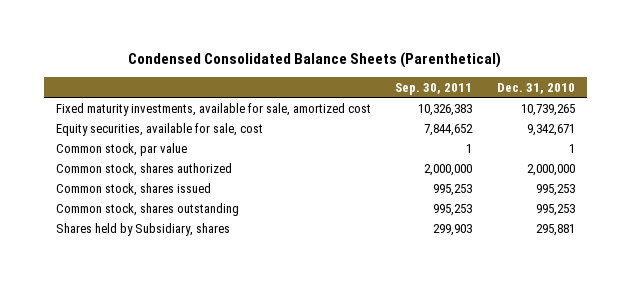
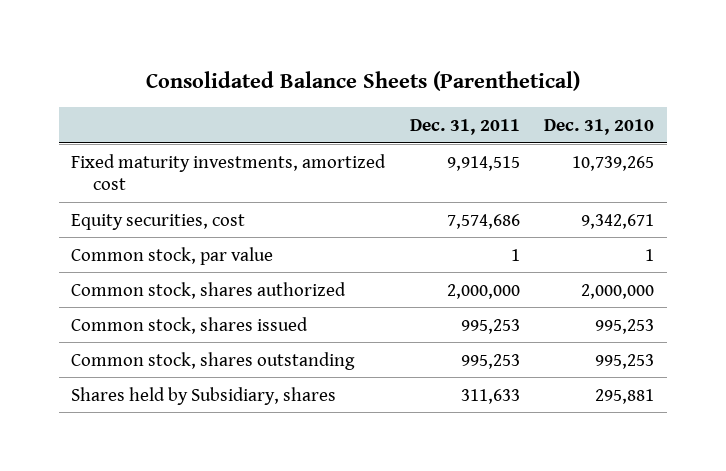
[128,52,502,69] Condensed Consolidated Balance Sheets (Parenthetical) -> [145,71,580,92] Consolidated Balance Sheets (Parenthetical)
[395,83,473,96] Sep. 30, 2011 -> none
none -> [409,118,520,135] Dec. 31, 2011
[55,102,371,116] Fixed maturity investments, available for sale, amortized cost -> [71,153,387,190] Fixed maturity investments, amortized cost
[55,122,263,136] Equity securities, available for sale, cost -> [71,213,246,230] Equity securities, cost

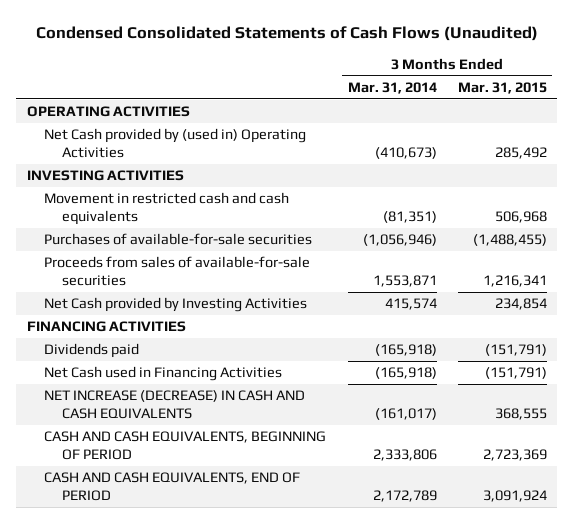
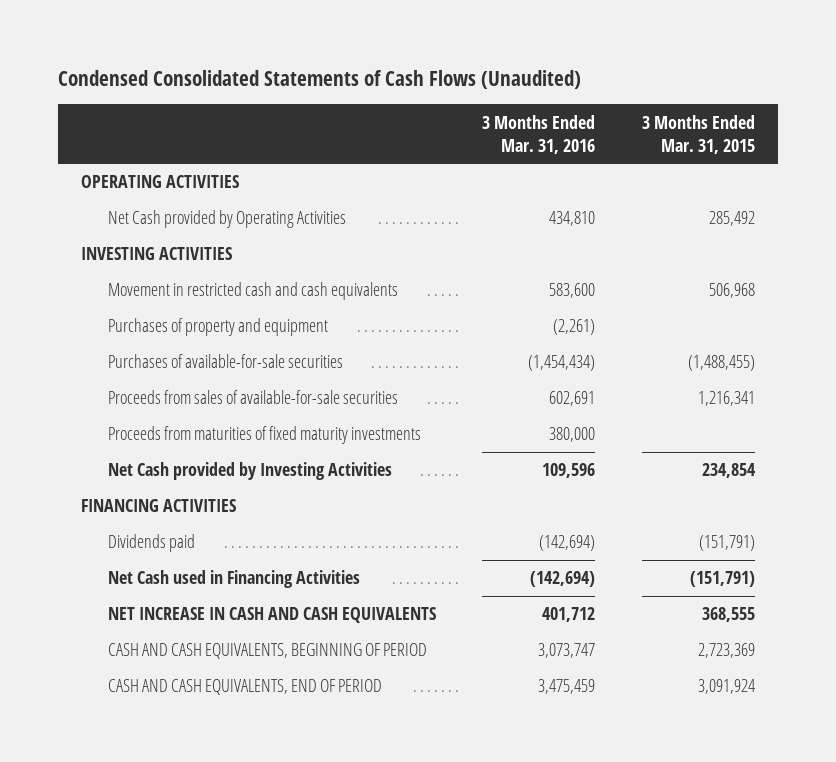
[347,82,437,95] Mar. 31, 2014 -> none
none -> [482,114,596,154] 3 Months Ended Mar. 31, 2016
[44,128,307,159] Net Cash provided by (used in) Operating Activities -> [108,210,347,229] Net Cash provided by Operating Activities
none -> [108,318,329,337] Purchases of property and equipment
none -> [108,426,422,445] Proceeds from maturities of fixed maturity investments
[44,390,306,420] NET INCREASE (DECREASE) IN CASH AND CASH EQUIVALENTS -> [108,607,437,624] NET INCREASE IN CASH AND CASH EQUIVALENTS

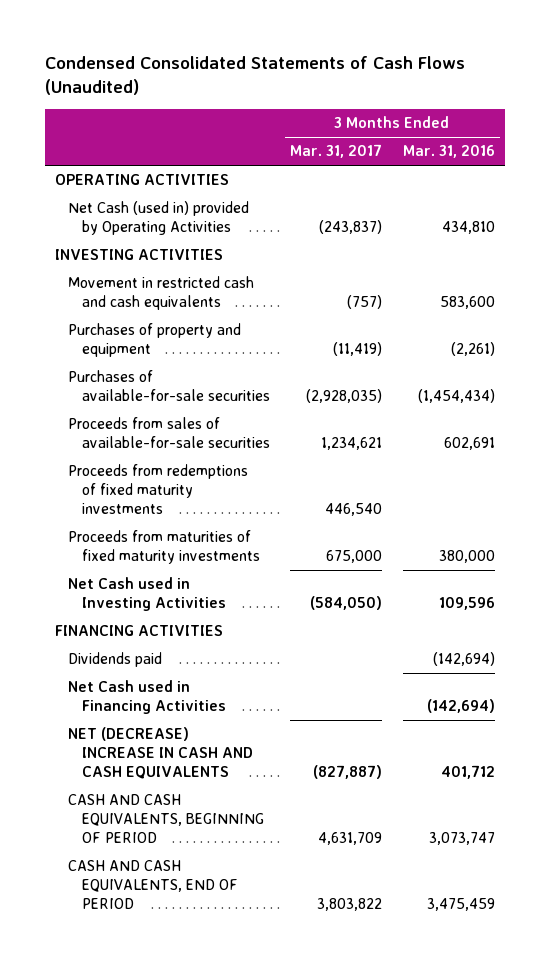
[641,114,755,154] 3 Months Ended Mar. 31, 2015 -> none
none -> [290,144,383,159] Mar. 31, 2017
[108,210,347,229] Net Cash provided by Operating Activities -> [68,201,250,236] Net Cash (used in) provided by Operating Activities
none -> [68,464,249,515] Proceeds from redemptions of fixed maturity investments
[108,462,393,481] Net Cash provided by Investing Activities -> [68,577,226,612] Net Cash used in Investing Activities
[108,607,437,624] NET INCREASE IN CASH AND CASH EQUIVALENTS -> [68,727,253,780] NET (DECREASE) INCREASE IN CASH AND CASH EQUIVALENTS

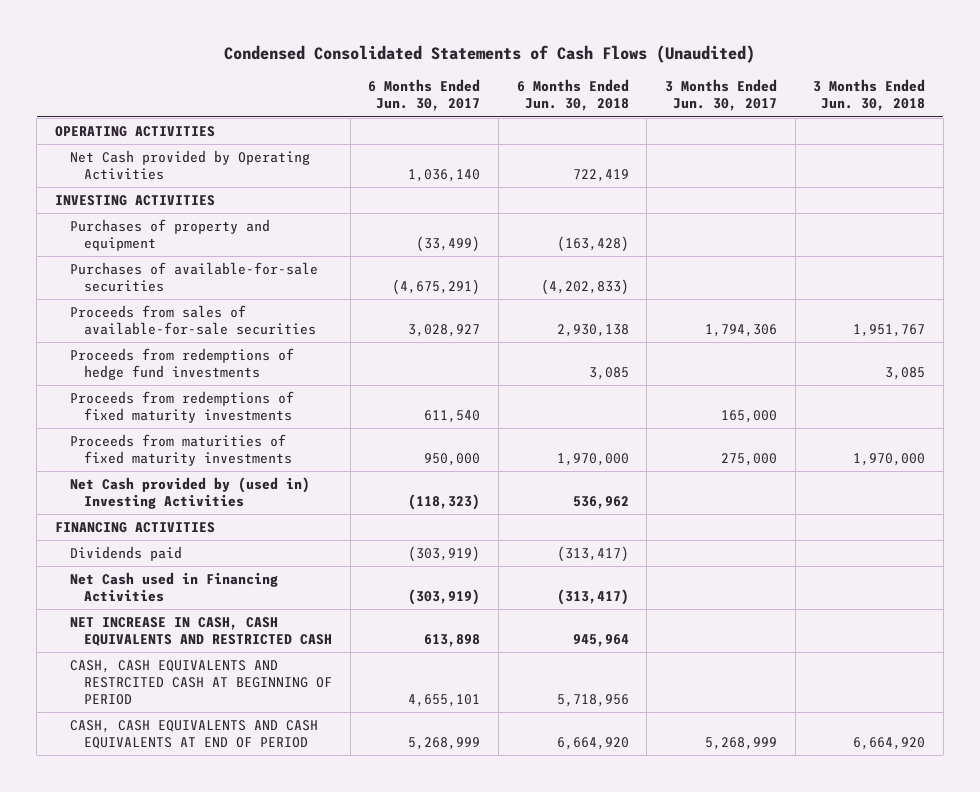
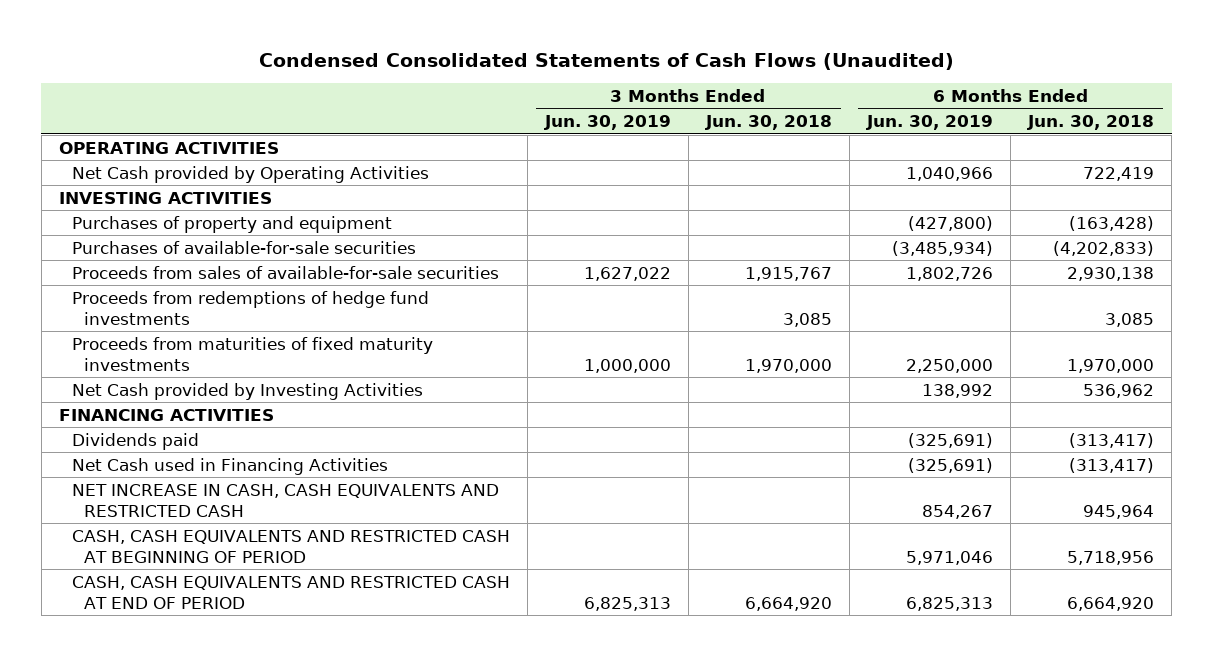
[368,79,481,112] 6 Months Ended Jun. 30, 2017 -> none
[664,79,777,112] 3 Months Ended Jun. 30, 2017 -> none
none -> [543,115,671,131] Jun. 30, 2019
none -> [866,115,994,131] Jun. 30, 2019
[853,324,926,338] 1,951,767 -> [744,266,832,281] 1,915,767
[69,391,294,424] Proceeds from redemptions of fixed maturity investments -> none
[69,477,310,510] Net Cash provided by (used in) Investing Activities -> [71,382,423,400] Net Cash provided by Investing Activities
[69,660,333,706] CASH, CASH EQUIVALENTS AND RESTRCITED CASH AT BEGINNING OF PERIOD -> [71,529,510,563] CASH, CASH EQUIVALENTS AND RESTRICTED CASH AT BEGINNING OF PERIOD
[69,720,318,750] CASH, CASH EQUIVALENTS AND CASH EQUIVALENTS AT END OF PERIOD -> [71,575,510,609] CASH, CASH EQUIVALENTS AND RESTRICTED CASH AT END OF PERIOD

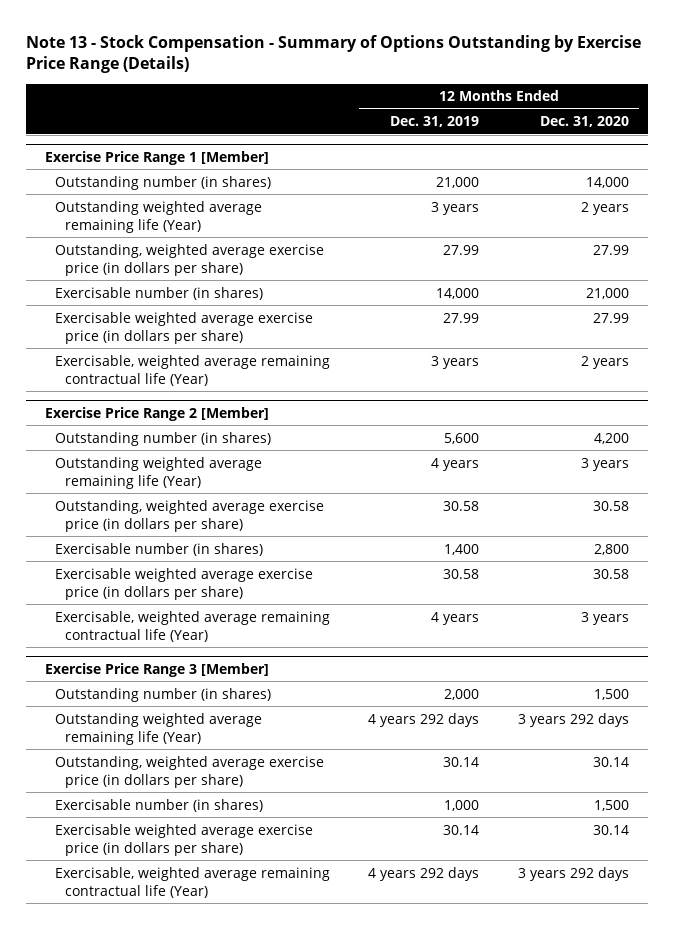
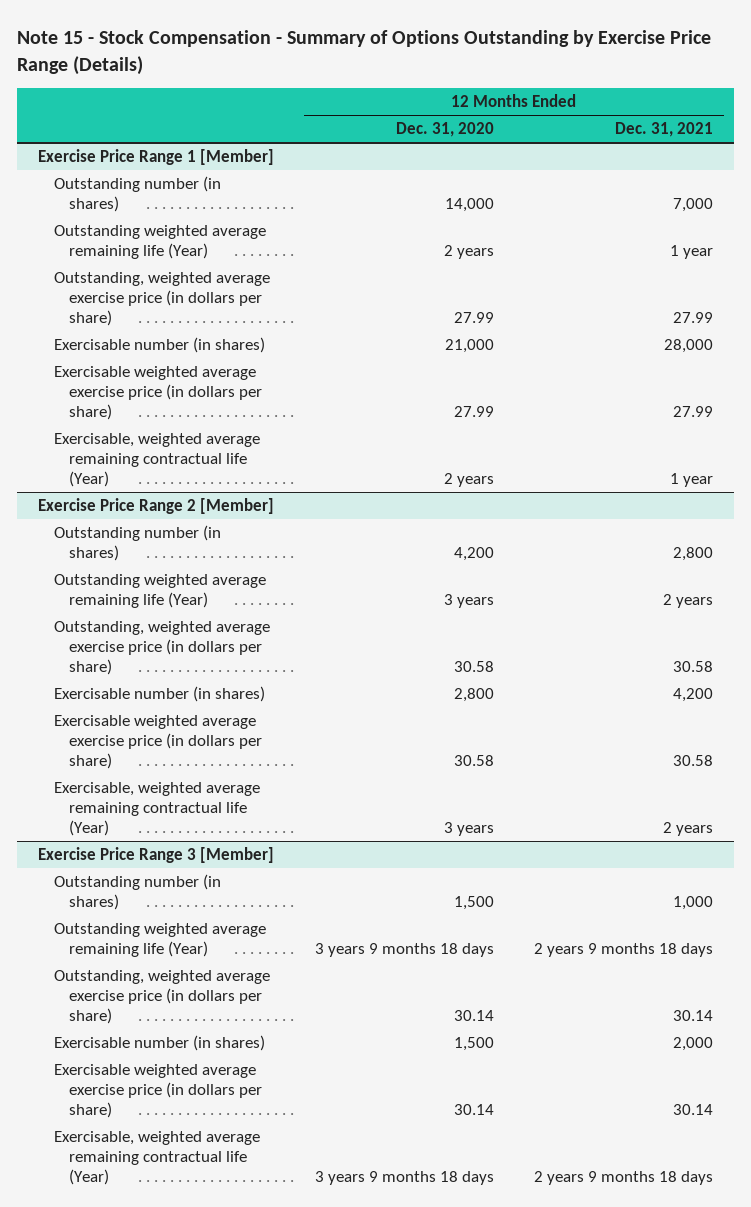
[25,34,641,74] Note 13 - Stock Compensation - Summary of Options Outstanding by Exercise Price Range (Details) -> [17,30,712,75] Note 15 - Stock Compensation - Summary of Options Outstanding by Exercise Price Range (Details)
[390,116,480,128] Dec. 31, 2019 -> none
none -> [615,122,714,138] Dec. 31, 2021
[517,712,629,727] 3 years 292 days -> [314,943,494,958] 3 years 9 months 18 days
[517,866,629,881] 3 years 292 days -> [314,1171,494,1186] 3 years 9 months 18 days

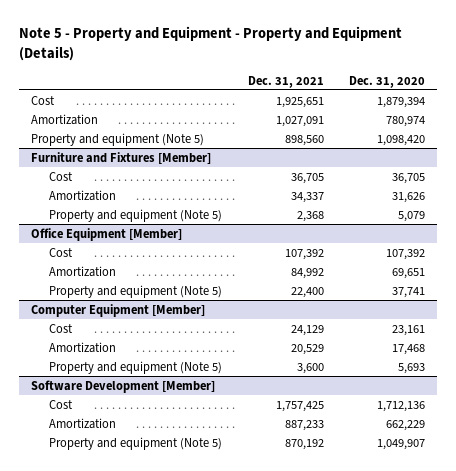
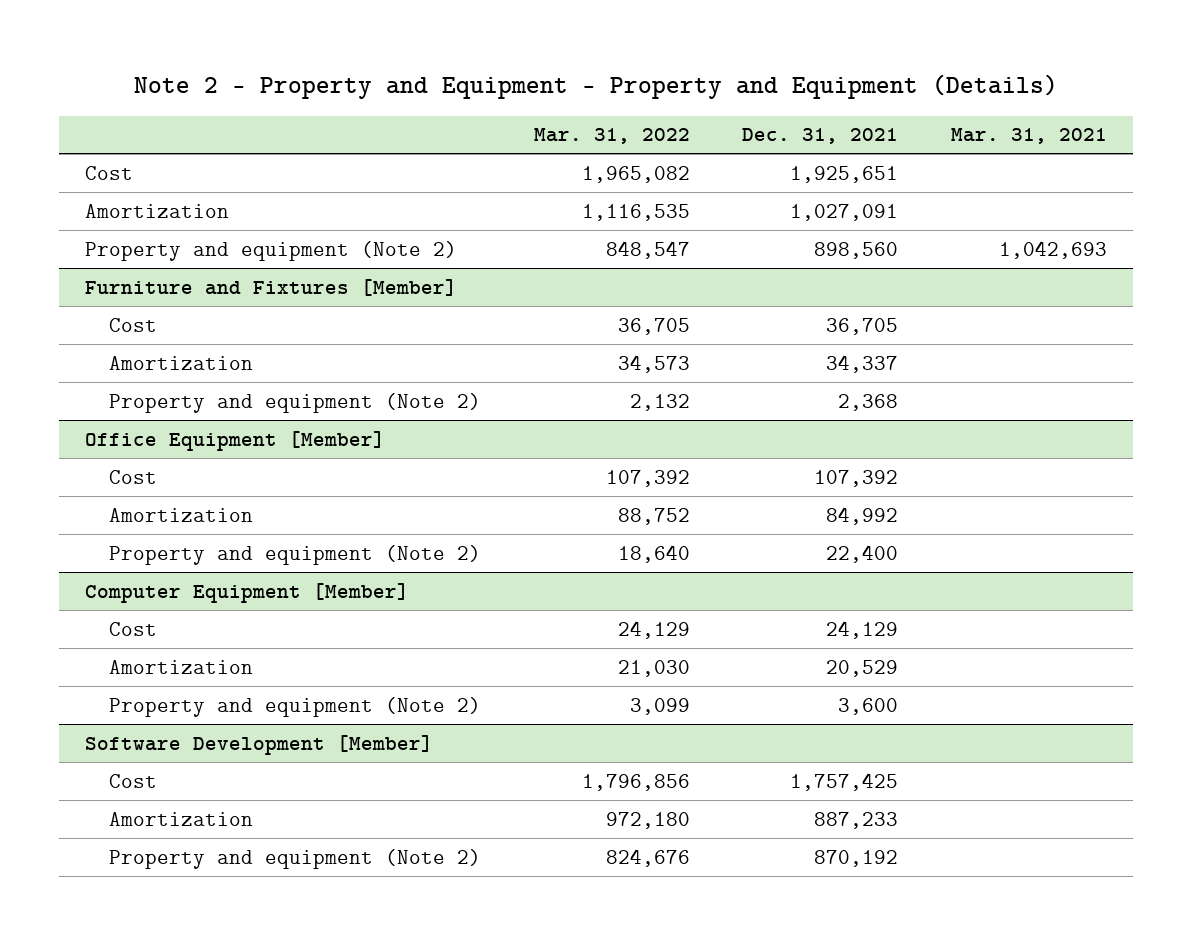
[18,26,402,62] Note 5 - Property and Equipment - Property and Equipment (Details) -> [133,74,1058,100] Note 2 - Property and Equipment - Property and Equipment (Details)
[348,75,425,88] Dec. 31, 2020 -> none
none -> [533,128,690,145] Mar. 31, 2022
none -> [950,128,1107,145] Mar. 31, 2021
[31,132,205,146] Property and equipment (Note 5) -> [85,240,458,261] Property and equipment (Note 2)
[49,208,223,222] Property and equipment (Note 5) -> [109,392,482,413] Property and equipment (Note 2)
[49,284,223,298] Property and equipment (Note 5) -> [109,544,482,565] Property and equipment (Note 2)
[49,360,223,374] Property and equipment (Note 5) -> [109,696,482,717] Property and equipment (Note 2)
[49,436,223,450] Property and equipment (Note 5) -> [109,848,482,869] Property and equipment (Note 2)

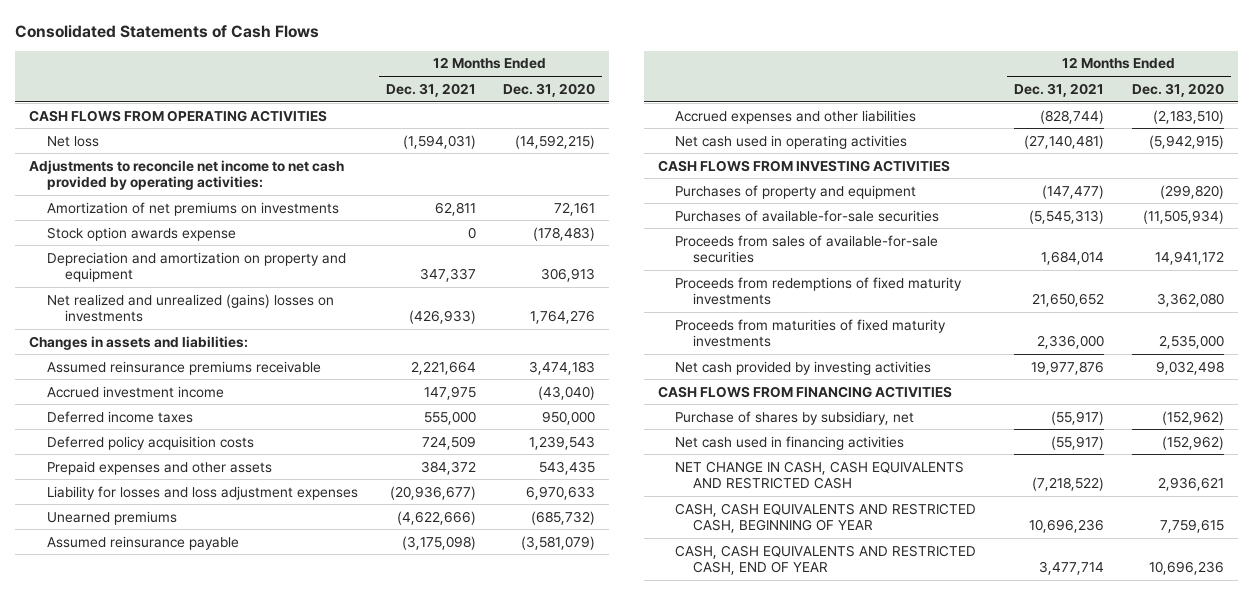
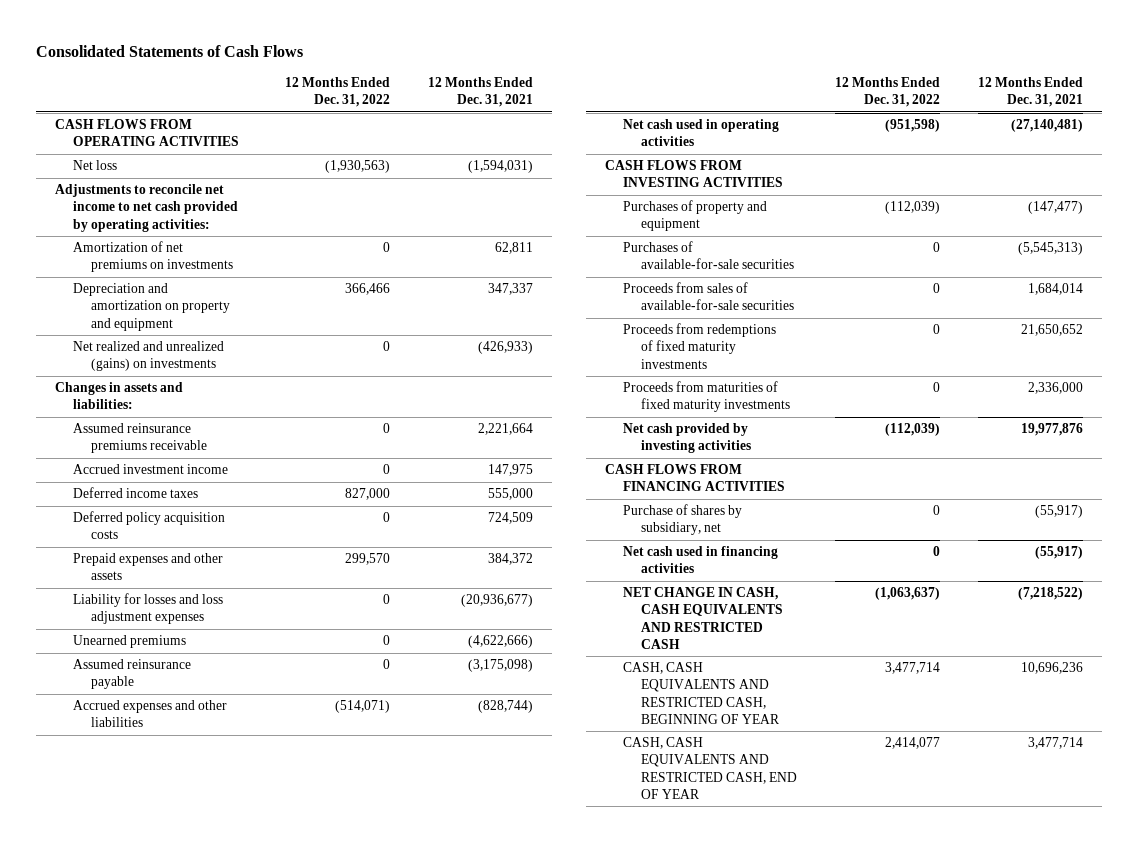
[503,82,596,97] Dec. 31, 2020 -> none
none -> [284,77,390,108] 12 Months Ended Dec. 31, 2022
[46,226,236,241] Stock option awards expense -> none
[46,293,334,323] Net realized and unrealized (gains) losses on investments -> [73,341,225,372] Net realized and unrealized (gains) on investments

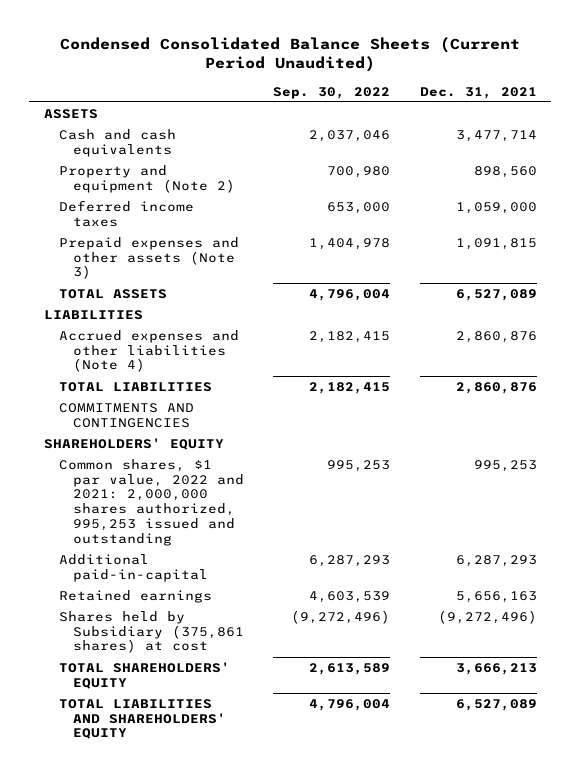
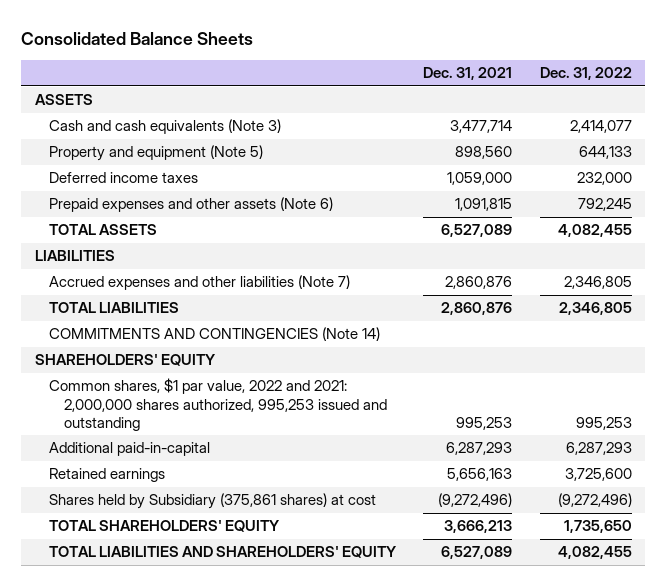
[60,36,521,73] Condensed Consolidated Balance Sheets (Current Period Unaudited) -> [21,31,254,45] Consolidated Balance Sheets
[273,86,391,99] Sep. 30, 2022 -> none
none -> [539,67,632,81] Dec. 31, 2022
[58,128,176,157] Cash and cash equivalents -> [49,119,282,135] Cash and cash equivalents (Note 3)
[58,164,236,193] Property and equipment (Note 2) -> [49,145,264,162] Property and equipment (Note 5)
[58,236,239,280] Prepaid expenses and other assets (Note 3) -> [49,197,334,213] Prepaid expenses and other assets (Note 6)
[58,329,239,373] Accrued expenses and other liabilities (Note 4) -> [49,275,351,291] Accrued expenses and other liabilities (Note 7)
[58,402,194,428] COMMITMENTS AND CONTINGENCIES -> [49,327,381,342] COMMITMENTS AND CONTINGENCIES (Note 14)

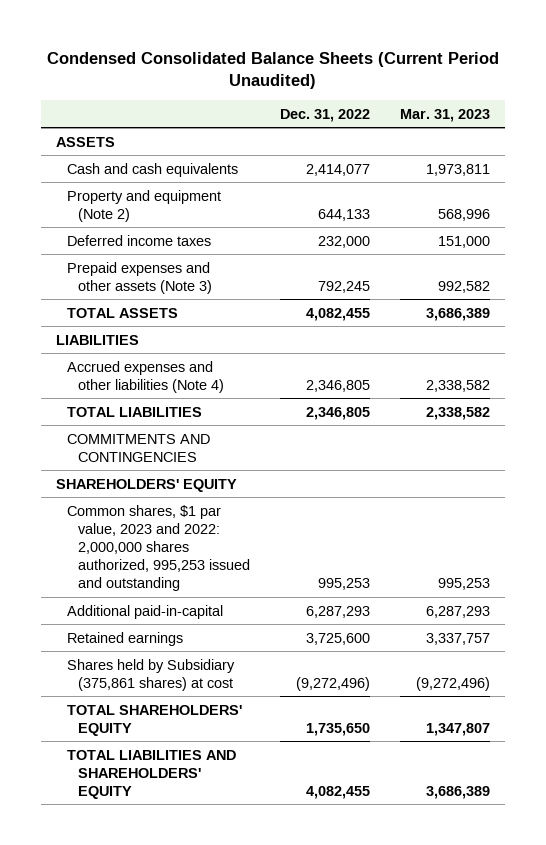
[21,31,254,45] Consolidated Balance Sheets -> [47,51,500,89] Condensed Consolidated Balance Sheets (Current Period Unaudited)
[423,67,513,81] Dec. 31, 2021 -> none
none -> [399,108,490,122] Mar. 31, 2023
[49,119,282,135] Cash and cash equivalents (Note 3) -> [66,162,238,177] Cash and cash equivalents
[49,145,264,162] Property and equipment (Note 5) -> [66,189,221,222] Property and equipment (Note 2)
[49,197,334,213] Prepaid expenses and other assets (Note 6) -> [66,261,212,294] Prepaid expenses and other assets (Note 3)
[49,275,351,291] Accrued expenses and other liabilities (Note 7) -> [66,360,224,393] Accrued expenses and other liabilities (Note 4)
[49,327,381,342] COMMITMENTS AND CONTINGENCIES (Note 14) -> [66,433,210,462] COMMITMENTS AND CONTINGENCIES
[49,378,387,431] Common shares, $1 par value, 2022 and 2021: 2,000,000 shares authorized, 995,253 issued and outstanding -> [66,504,250,592] Common shares, $1 par value, 2023 and 2022: 2,000,000 shares authorized, 995,253 issued and outstanding

